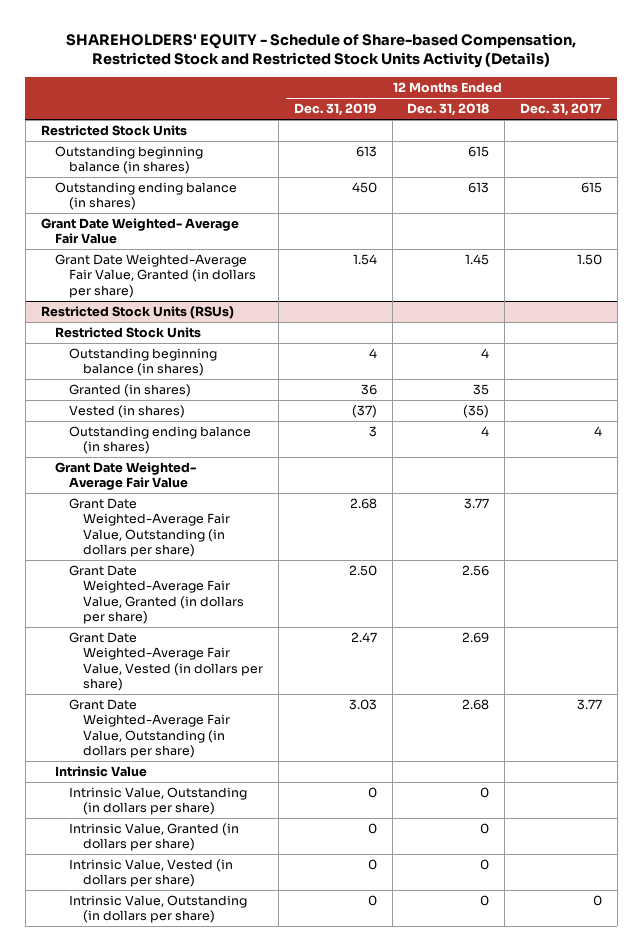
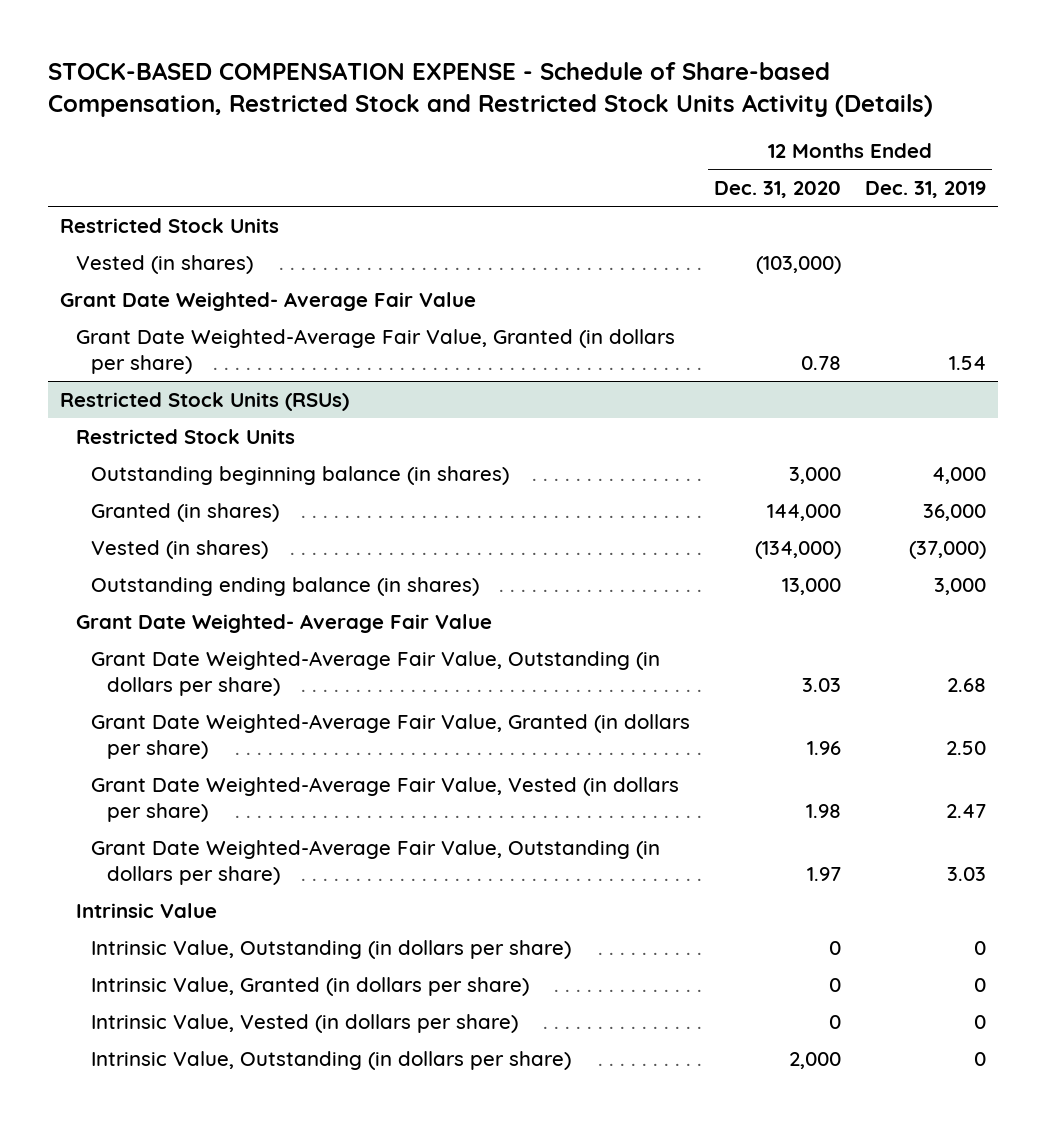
[66,32,577,69] SHAREHOLDERS' EQUITY - Schedule of Share-based Compensation, Restricted Stock and Restricted Stock Units Activity (Details) -> [48,62,934,118] STOCK-BASED COMPENSATION EXPENSE - Schedule of Share-based Compensation, Restricted Stock and Restricted Stock Units Activity (Details)
[407,103,490,117] Dec. 31, 2018 -> none
[519,103,602,117] Dec. 31, 2017 -> none
none -> [714,181,842,199] Dec. 31, 2020
[54,146,203,175] Outstanding beginning balance (in shares) -> none
[54,182,237,211] Outstanding ending balance (in shares) -> none
none -> [75,254,253,274] Vested (in shares)
[368,348,377,359] 4 -> [932,466,987,484] 4,000
[360,384,377,396] 36 -> [923,503,987,521] 36,000
[351,405,377,419] (37) -> [909,540,987,559] (37,000)
[368,426,377,438] 3 -> [934,577,987,595] 3,000

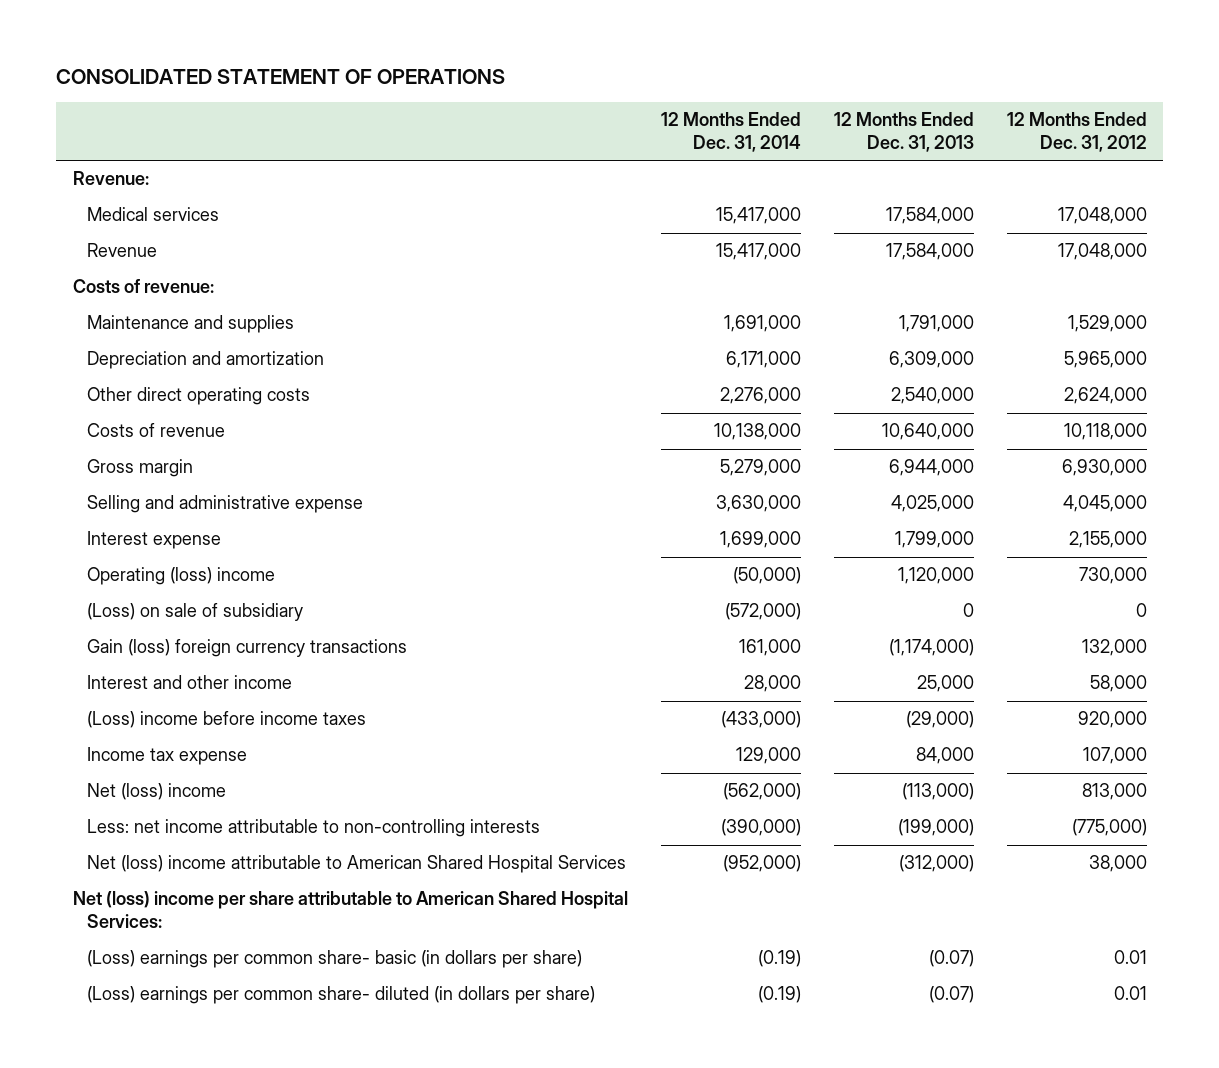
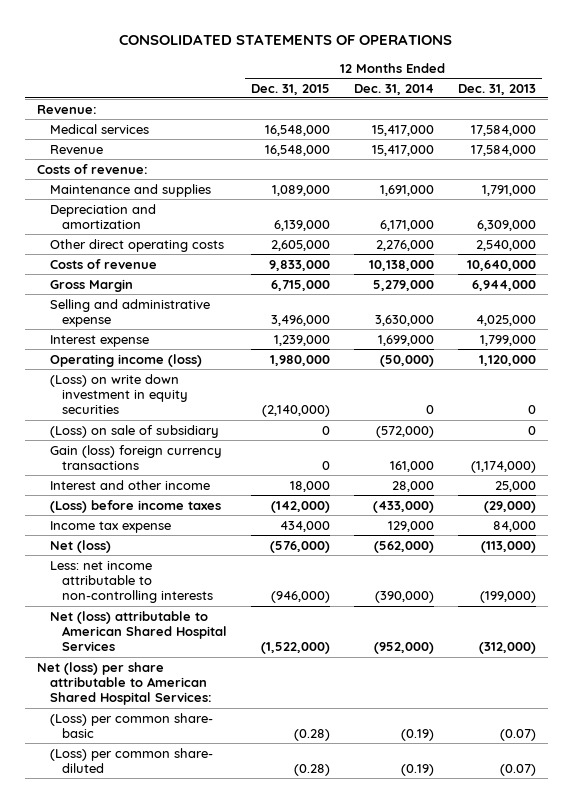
[56,68,506,84] CONSOLIDATED STATEMENT OF OPERATIONS -> [119,34,453,46] CONSOLIDATED STATEMENTS OF OPERATIONS
[1006,112,1147,152] 12 Months Ended Dec. 31, 2012 -> none
none -> [250,83,330,95] Dec. 31, 2015
[86,459,193,478] Gross margin -> [49,278,133,292] Gross Margin
[86,567,275,586] Operating (loss) income -> [49,353,202,367] Operating income (loss)
none -> [49,373,189,415] (Loss) on write down investment in equity securities
[86,711,366,729] (Loss) income before income taxes -> [49,499,221,513] (Loss) before income taxes
[86,783,226,801] Net (loss) income -> [49,539,111,553] Net (loss)
[86,855,626,874] Net (loss) income attributable to American Shared Hospital Services -> [49,610,228,652] Net (loss) attributable to American Shared Hospital Services
[72,891,628,929] Net (loss) income per share attributable to American Shared Hospital Services: -> [37,661,212,706] Net (loss) per share attributable to American Shared Hospital Services:
[86,950,582,969] (Loss) earnings per common share- basic (in dollars per share) -> [49,712,213,738] (Loss) per common share- basic
[86,986,595,1005] (Loss) earnings per common share- diluted (in dollars per share) -> [49,747,213,773] (Loss) per common share- diluted

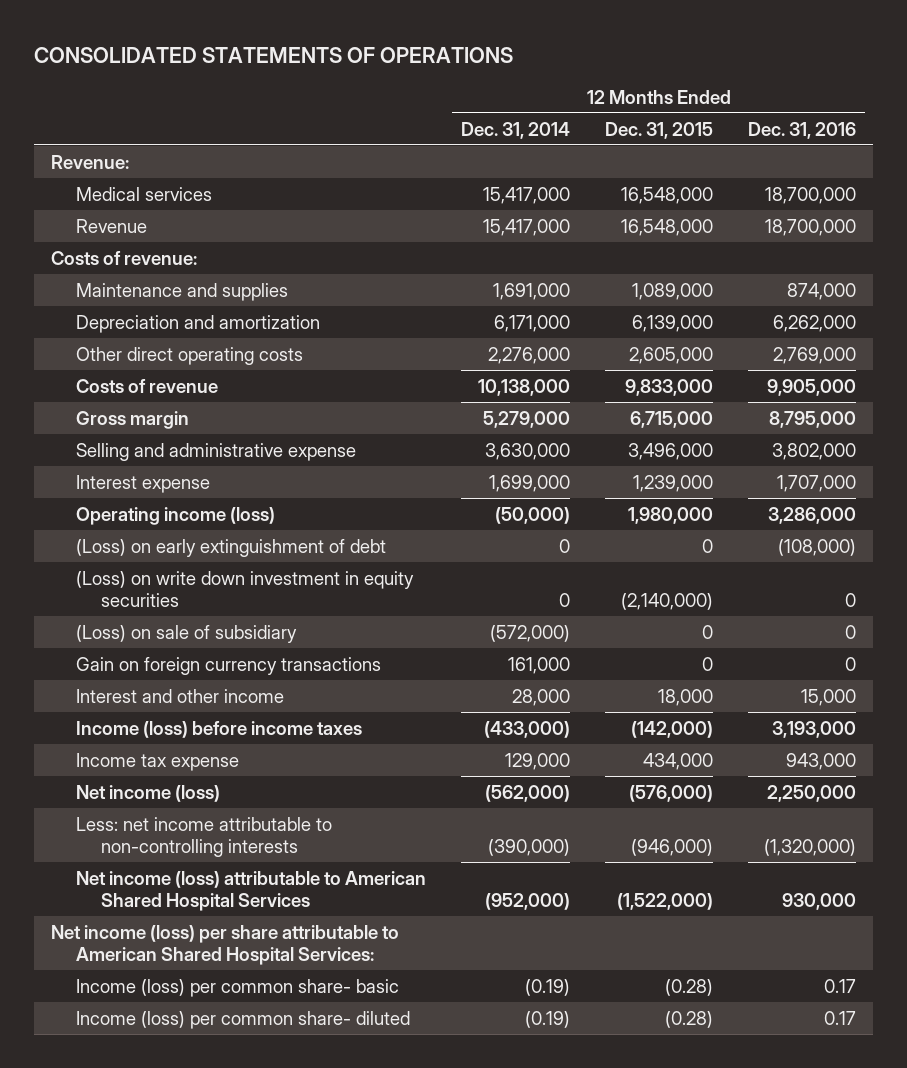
[457,83,536,95] Dec. 31, 2013 -> none
none -> [748,121,857,139] Dec. 31, 2016
[49,278,133,292] Gross Margin -> [76,410,190,429] Gross margin
none -> [76,538,387,557] (Loss) on early extinguishment of debt
[49,444,222,470] Gain (loss) foreign currency transactions -> [76,656,382,675] Gain on foreign currency transactions
[49,499,221,513] (Loss) before income taxes -> [76,720,363,738] Income (loss) before income taxes
[49,539,111,553] Net (loss) -> [76,784,221,802] Net income (loss)
[49,610,228,652] Net (loss) attributable to American Shared Hospital Services -> [76,870,427,912] Net income (loss) attributable to American Shared Hospital Services
[37,661,212,706] Net (loss) per share attributable to American Shared Hospital Services: -> [51,924,400,966] Net income (loss) per share attributable to American Shared Hospital Services:
[49,712,213,738] (Loss) per common share- basic -> [76,978,400,997] Income (loss) per common share- basic
[49,747,213,773] (Loss) per common share- diluted -> [76,1010,411,1029] Income (loss) per common share- diluted

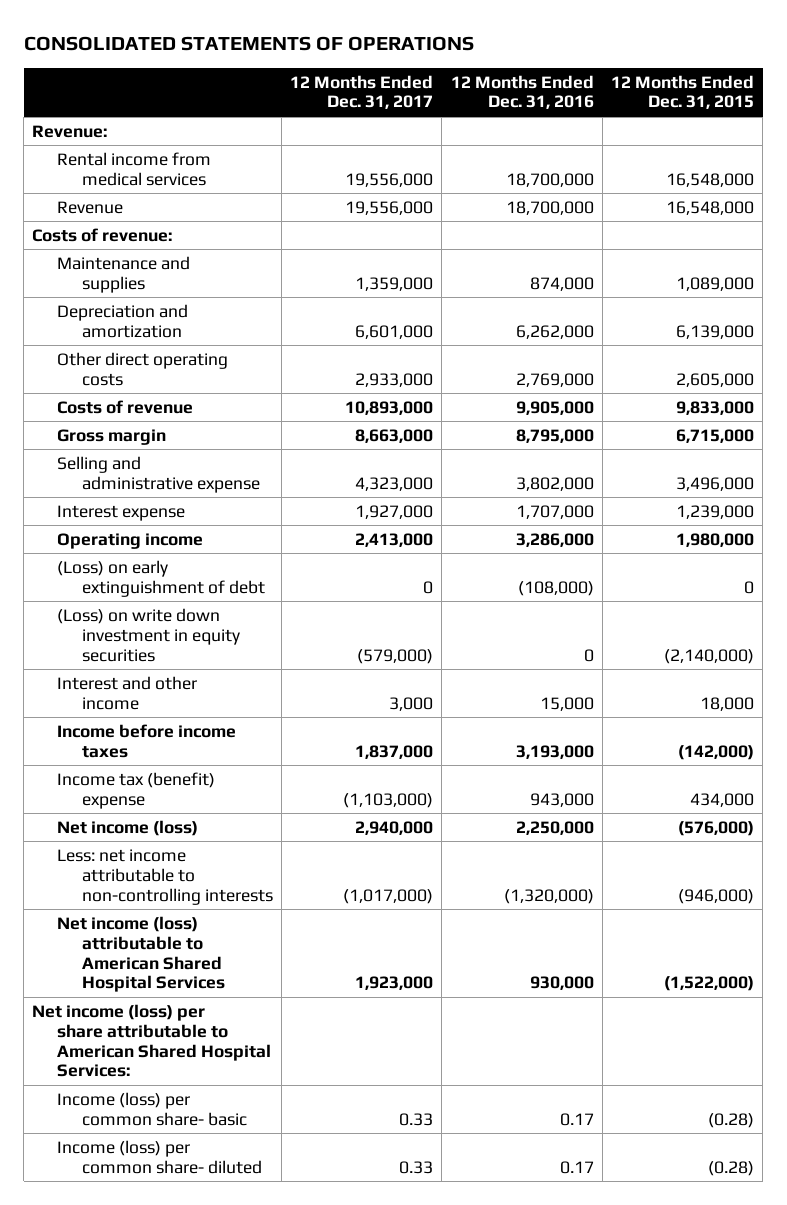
[461,121,571,139] Dec. 31, 2014 -> none
none -> [290,74,434,110] 12 Months Ended Dec. 31, 2017
[76,186,213,201] Medical services -> [56,151,211,186] Rental income from medical services
[76,506,276,525] Operating income (loss) -> [56,532,203,549] Operating income
[76,624,298,643] (Loss) on sale of subsidiary -> none
[76,656,382,675] Gain on foreign currency transactions -> none
[76,720,363,738] Income (loss) before income taxes -> [56,723,236,758] Income before income taxes
[76,752,240,771] Income tax expense -> [56,771,215,809] Income tax (benefit) expense

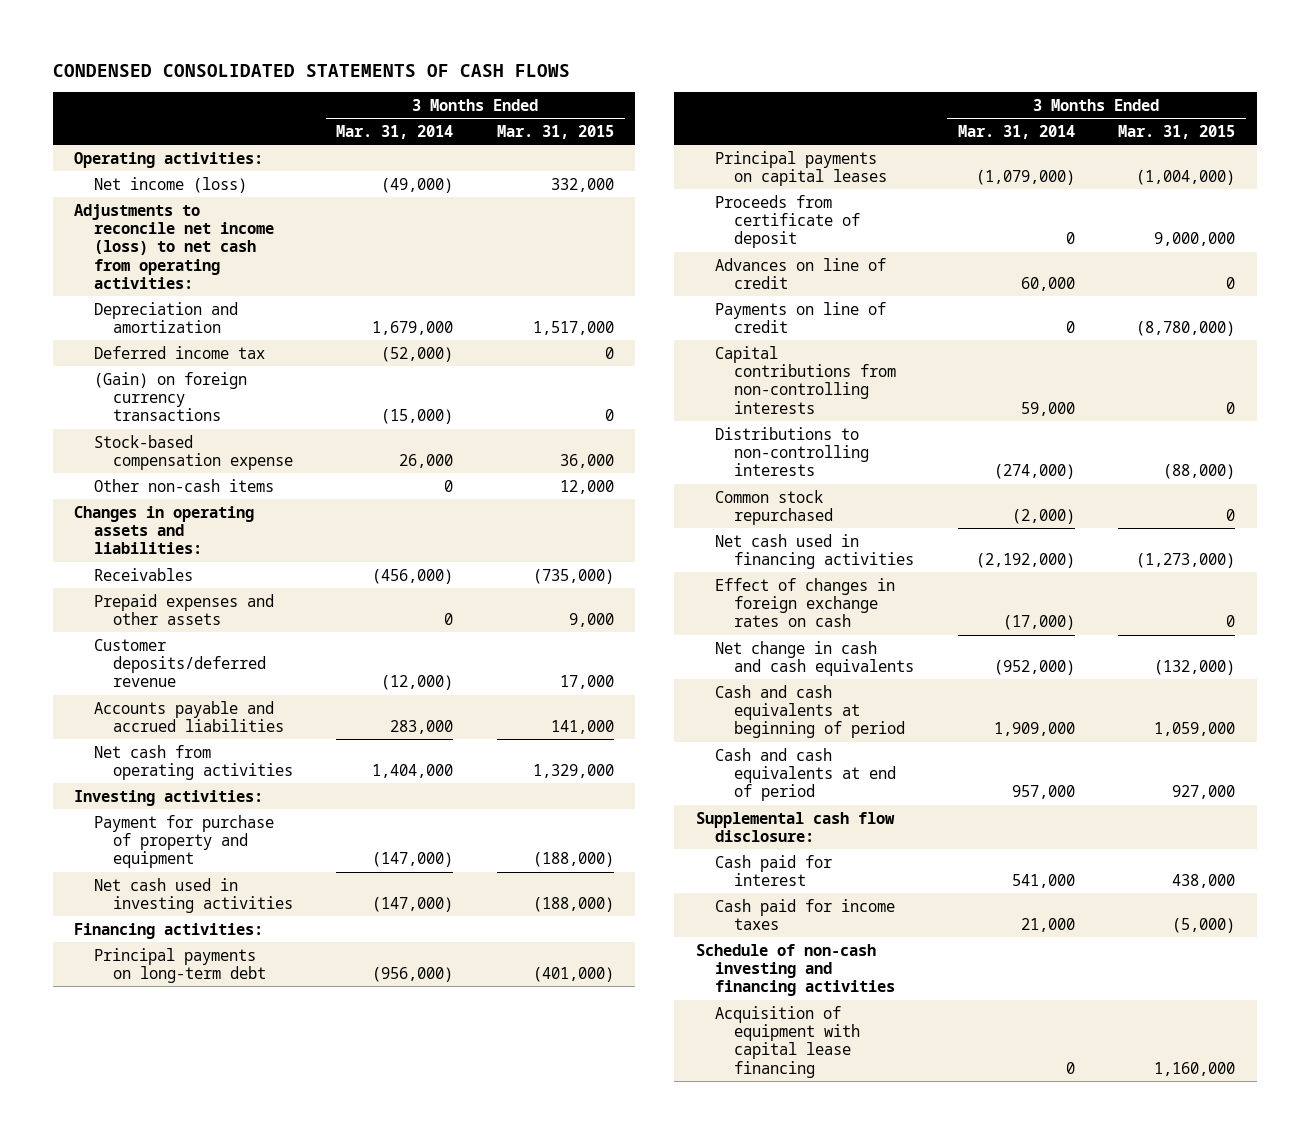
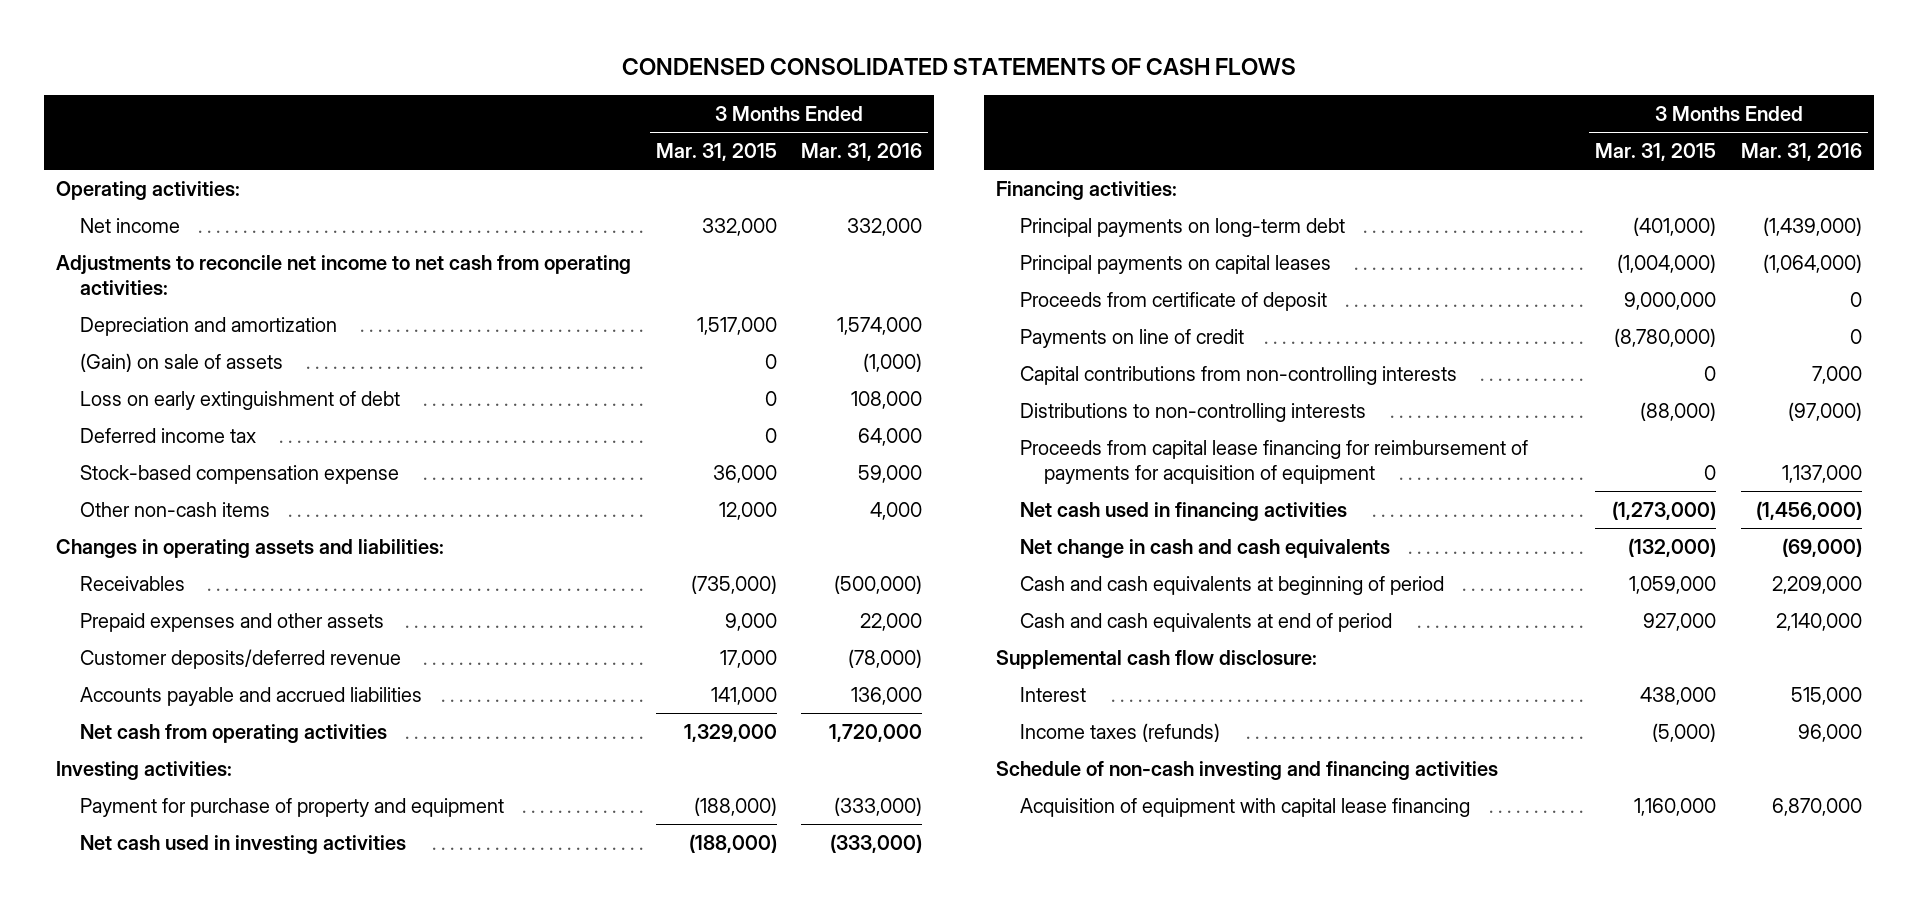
[336,124,454,139] Mar. 31, 2014 -> none
none -> [800,142,922,161] Mar. 31, 2016
[93,176,247,193] Net income (loss) -> [80,217,181,233] Net income
[74,203,274,289] Adjustments to reconcile net income (loss) to net cash from operating activities: -> [56,254,632,295] Adjustments to reconcile net income to net cash from operating activities:
none -> [80,352,284,372] (Gain) on sale of assets
none -> [80,390,401,410] Loss on early extinguishment of debt
[93,371,247,422] (Gain) on foreign currency transactions -> none
[714,257,886,289] Advances on line of credit -> none
[714,489,834,525] Common stock repurchased -> none
none -> [1020,439,1529,484] Proceeds from capital lease financing for reimbursement of payments for acquisition of equipment
[714,577,895,628] Effect of changes in foreign exchange rates on cash -> none
[714,898,895,930] Cash paid for income taxes -> none
[714,854,832,886] Cash paid for interest -> [1020,686,1087,702] Interest
none -> [1020,722,1221,742] Income taxes (refunds)

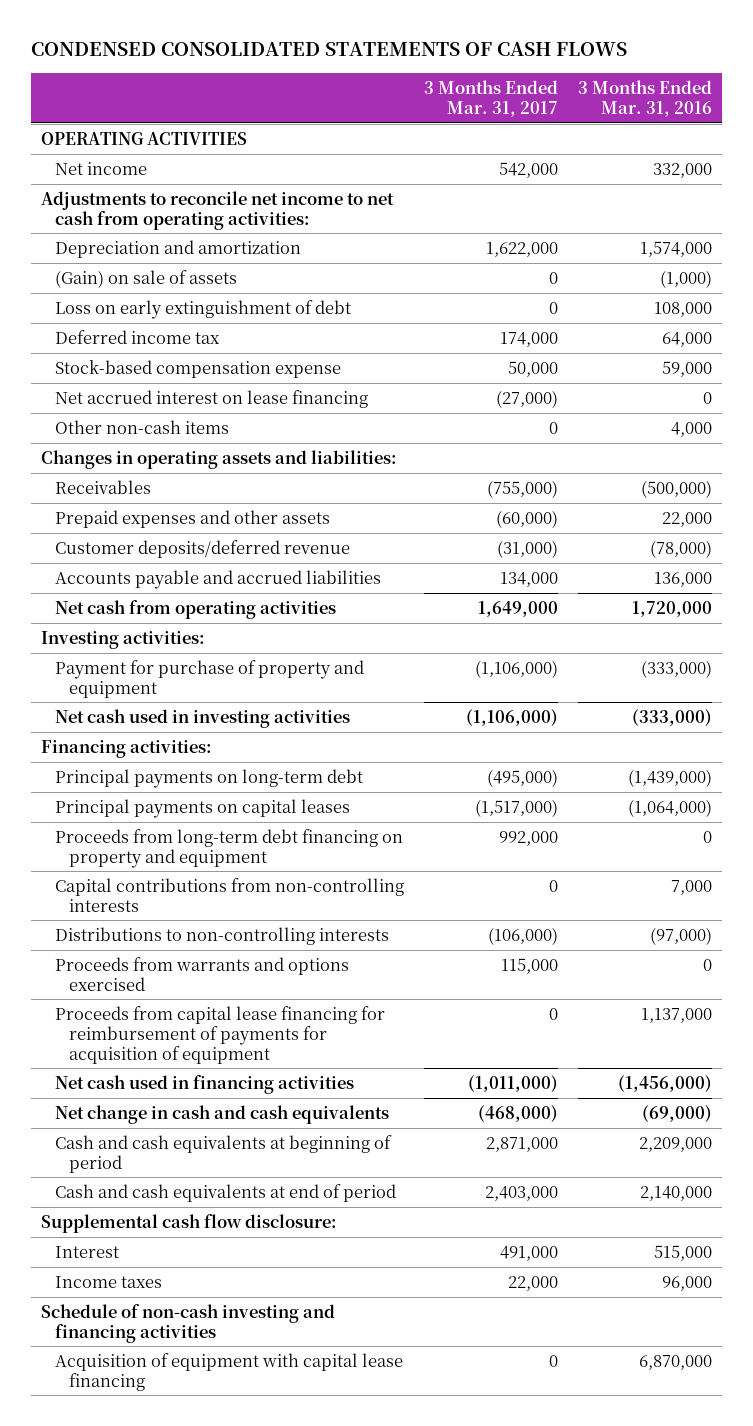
[655,142,777,161] Mar. 31, 2015 -> none
none -> [423,79,558,117] 3 Months Ended Mar. 31, 2017
[56,180,241,200] Operating activities: -> [40,131,247,145] OPERATING ACTIVITIES
none -> [54,389,368,408] Net accrued interest on lease financing
[1020,291,1328,311] Proceeds from certificate of deposit -> none
[1020,328,1245,348] Payments on line of credit -> none
none -> [54,828,403,868] Proceeds from long-term debt financing on property and equipment
none -> [54,956,349,991] Proceeds from warrants and options exercised
[1020,722,1221,742] Income taxes (refunds) -> [54,1275,162,1288] Income taxes

